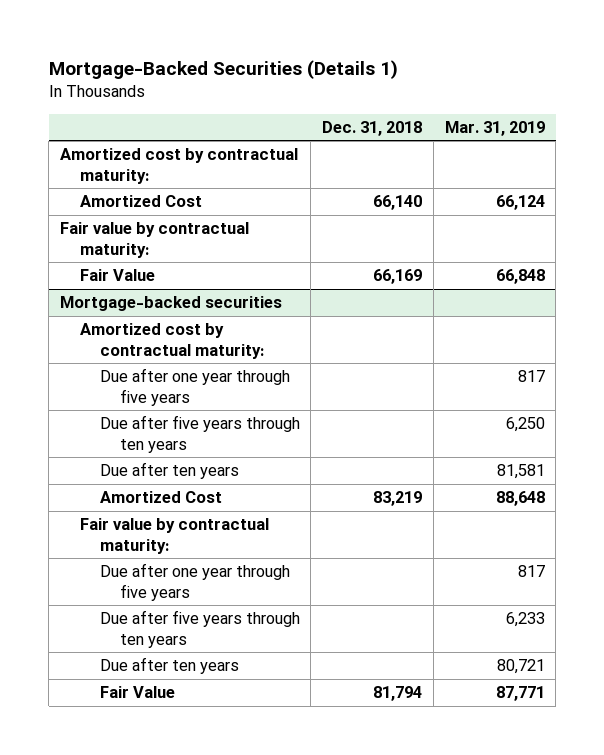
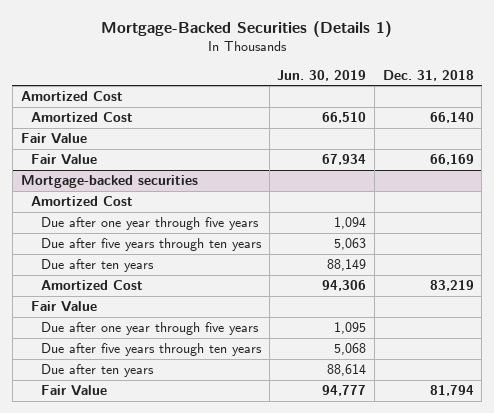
[444,120,545,136] Mar. 31, 2019 -> none
none -> [277,69,367,81] Jun. 30, 2019
[59,148,298,184] Amortized cost by contractual maturity: -> [20,91,123,102] Amortized Cost
[59,222,249,258] Fair value by contractual maturity: -> [20,133,87,145] Fair Value
[79,323,264,359] Amortized cost by contractual maturity: -> [30,196,133,207] Amortized Cost
[79,518,269,554] Fair value by contractual maturity: -> [30,301,97,313] Fair Value

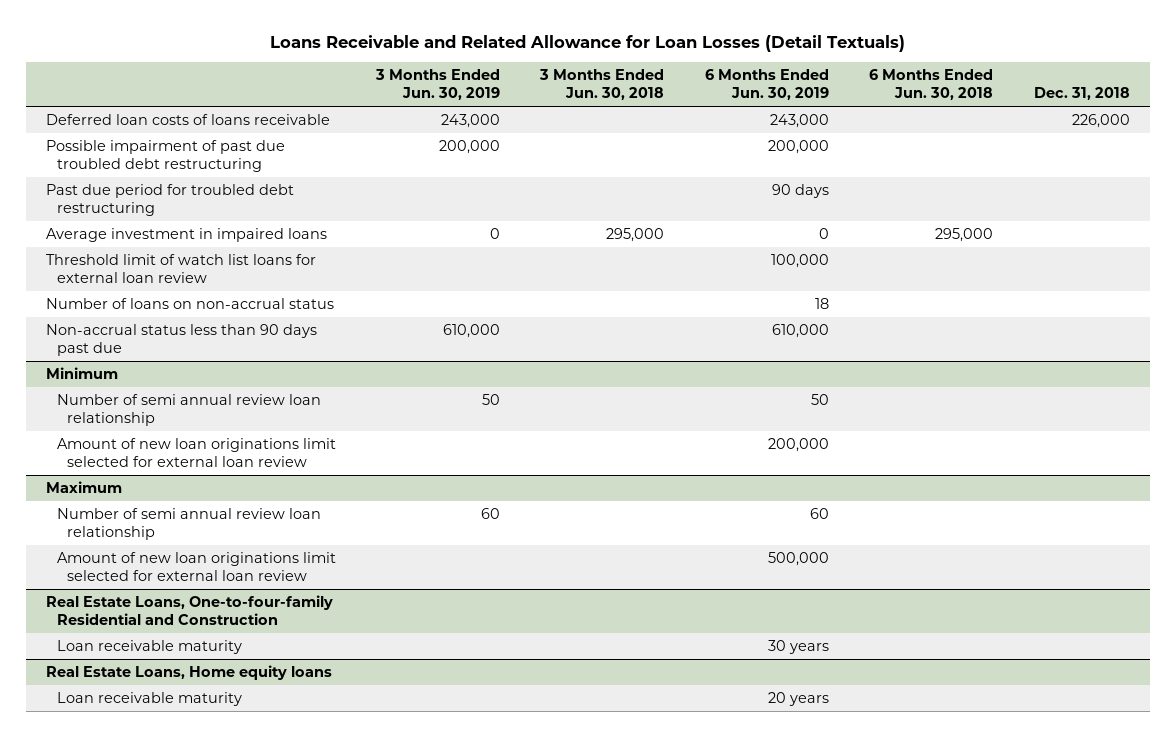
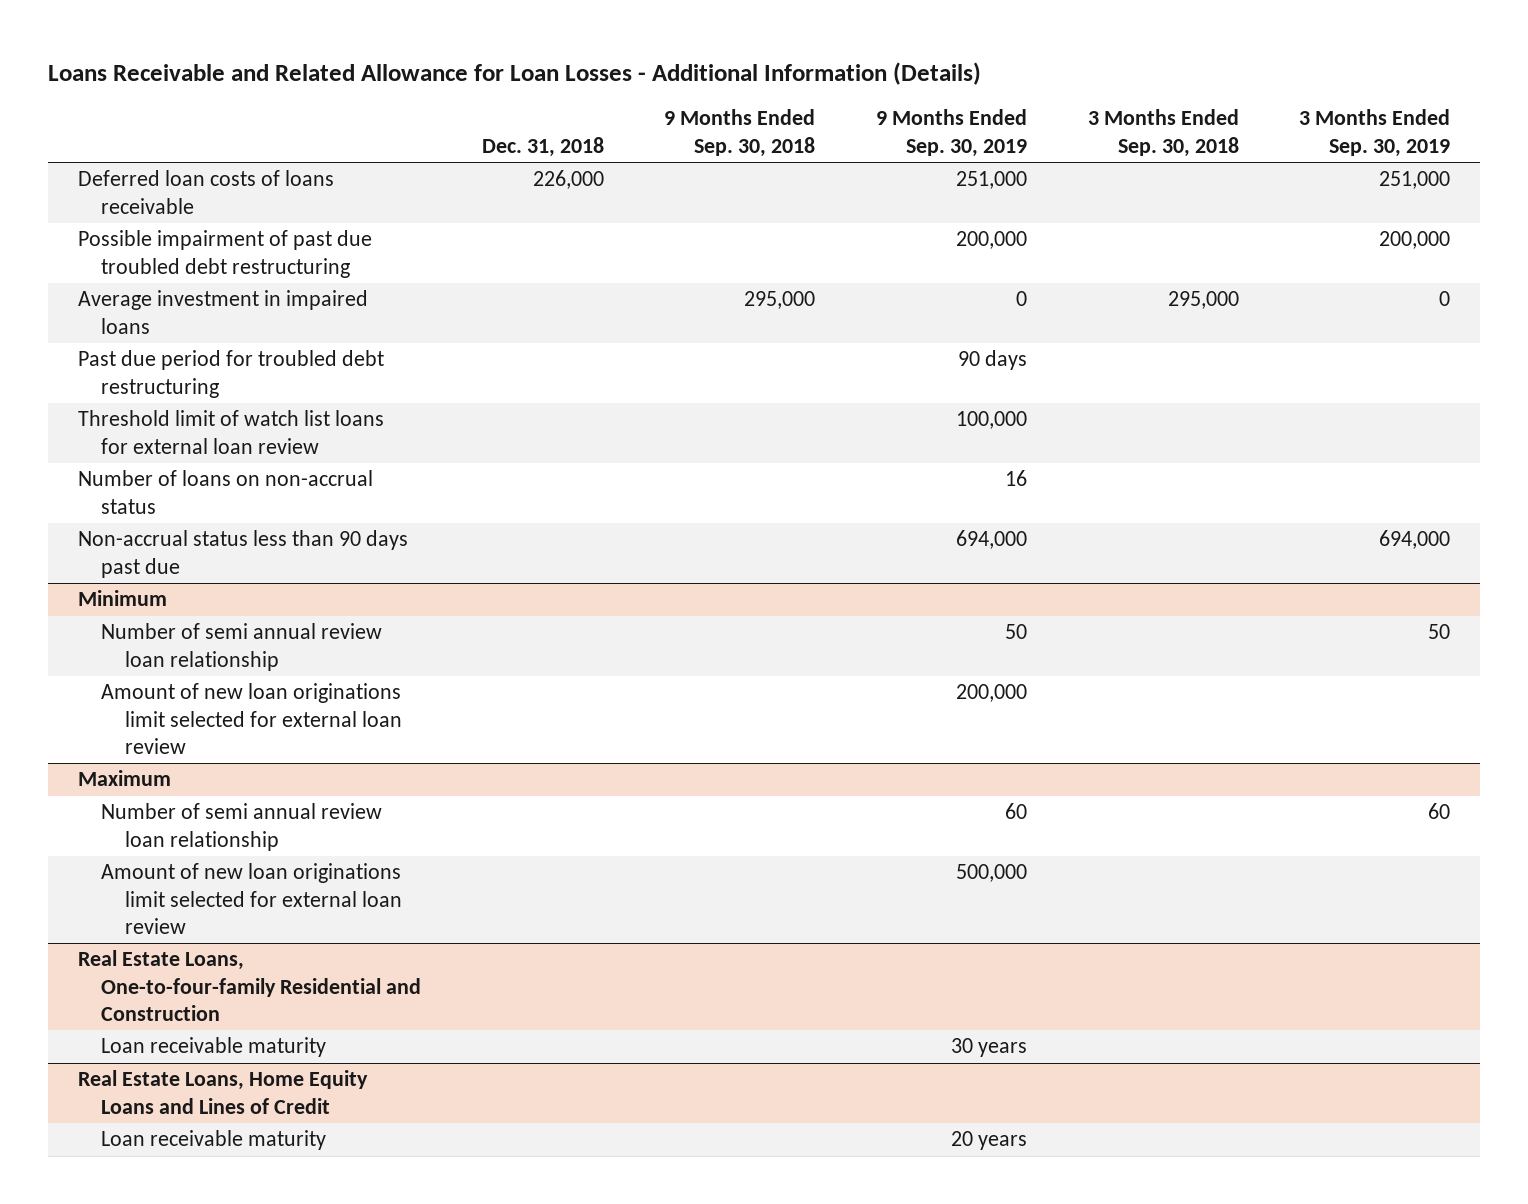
[269,34,905,52] Loans Receivable and Related Allowance for Loan Losses (Detail Textuals) -> [47,61,981,85] Loans Receivable and Related Allowance for Loan Losses - Additional Information (Details)
[374,69,500,101] 3 Months Ended Jun. 30, 2019 -> none
[539,69,665,101] 3 Months Ended Jun. 30, 2018 -> none
[704,69,829,101] 6 Months Ended Jun. 30, 2019 -> none
[869,69,994,101] 6 Months Ended Jun. 30, 2018 -> none
none -> [664,109,816,157] 9 Months Ended Sep. 30, 2018
none -> [876,109,1028,157] 9 Months Ended Sep. 30, 2019
none -> [1087,109,1239,157] 3 Months Ended Sep. 30, 2018
none -> [1299,109,1451,157] 3 Months Ended Sep. 30, 2019
[45,183,294,217] Past due period for troubled debt restructuring -> [78,350,385,398] Past due period for troubled debt restructuring
[45,664,332,680] Real Estate Loans, Home equity loans -> [78,1070,369,1114] Real Estate Loans, Home Equity Loans and Lines of Credit

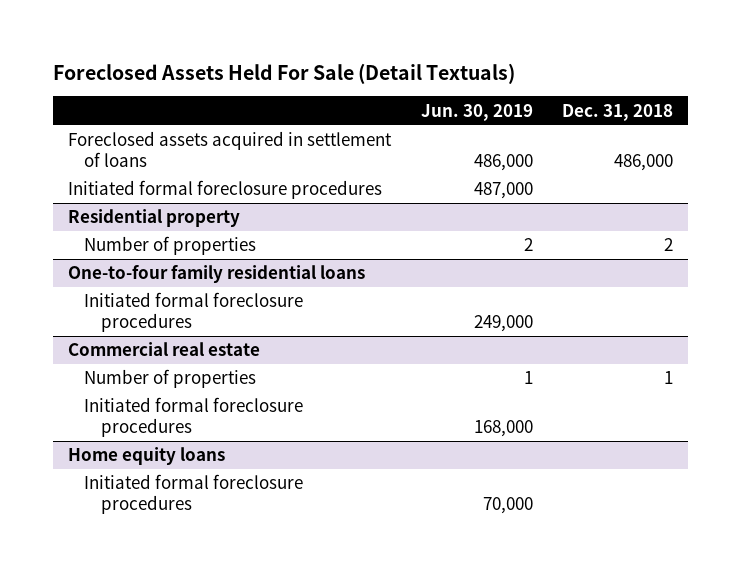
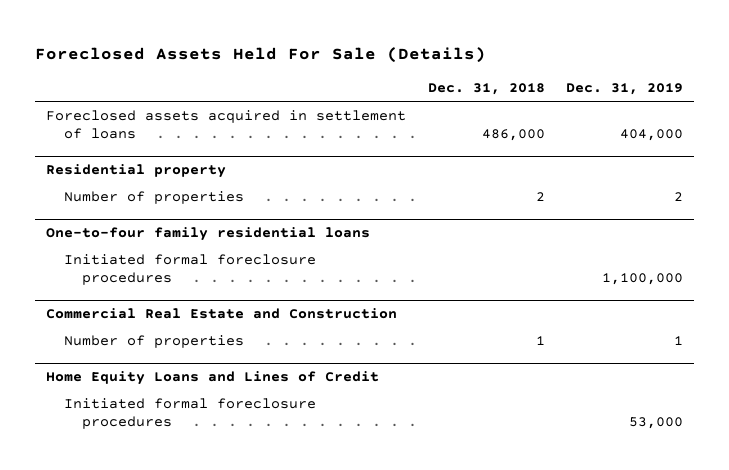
[53,62,516,84] Foreclosed Assets Held For Sale (Detail Textuals) -> [35,46,487,63] Foreclosed Assets Held For Sale (Details)
[420,103,533,121] Jun. 30, 2019 -> none
none -> [566,83,684,96] Dec. 31, 2019
[68,180,383,200] Initiated formal foreclosure procedures -> none
[68,342,261,357] Commercial real estate -> [46,307,398,319] Commercial Real Estate and Construction
[84,397,304,437] Initiated formal foreclosure procedures -> none
[68,447,226,466] Home equity loans -> [46,370,380,385] Home Equity Loans and Lines of Credit

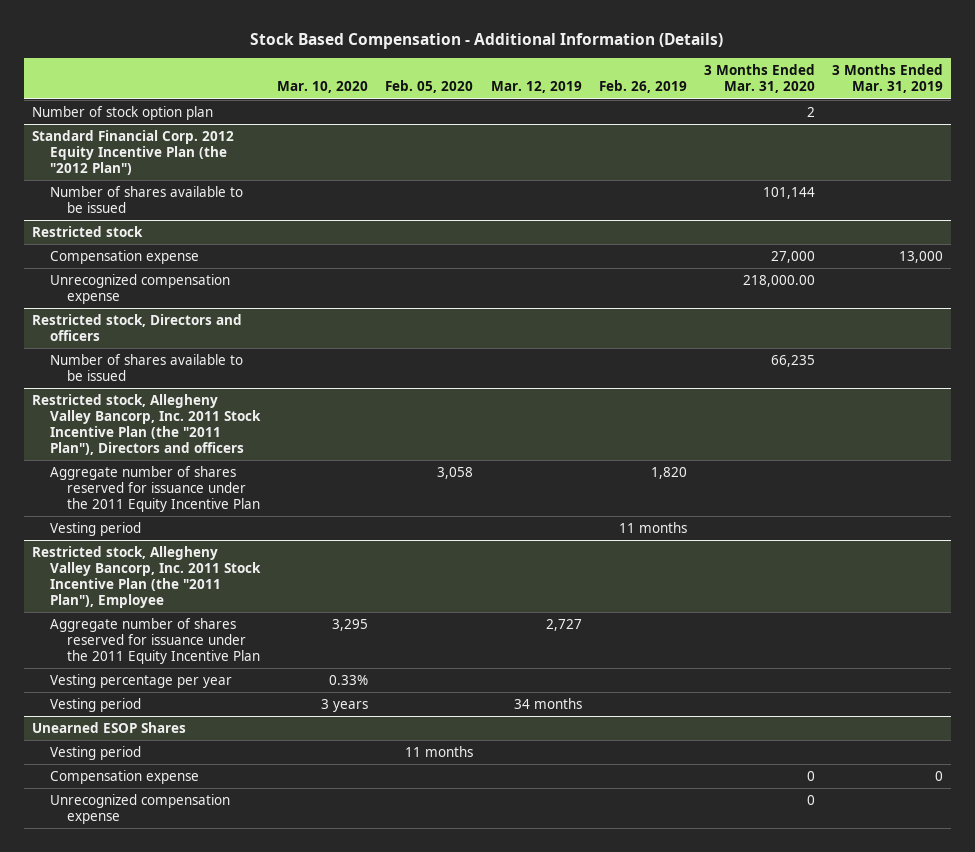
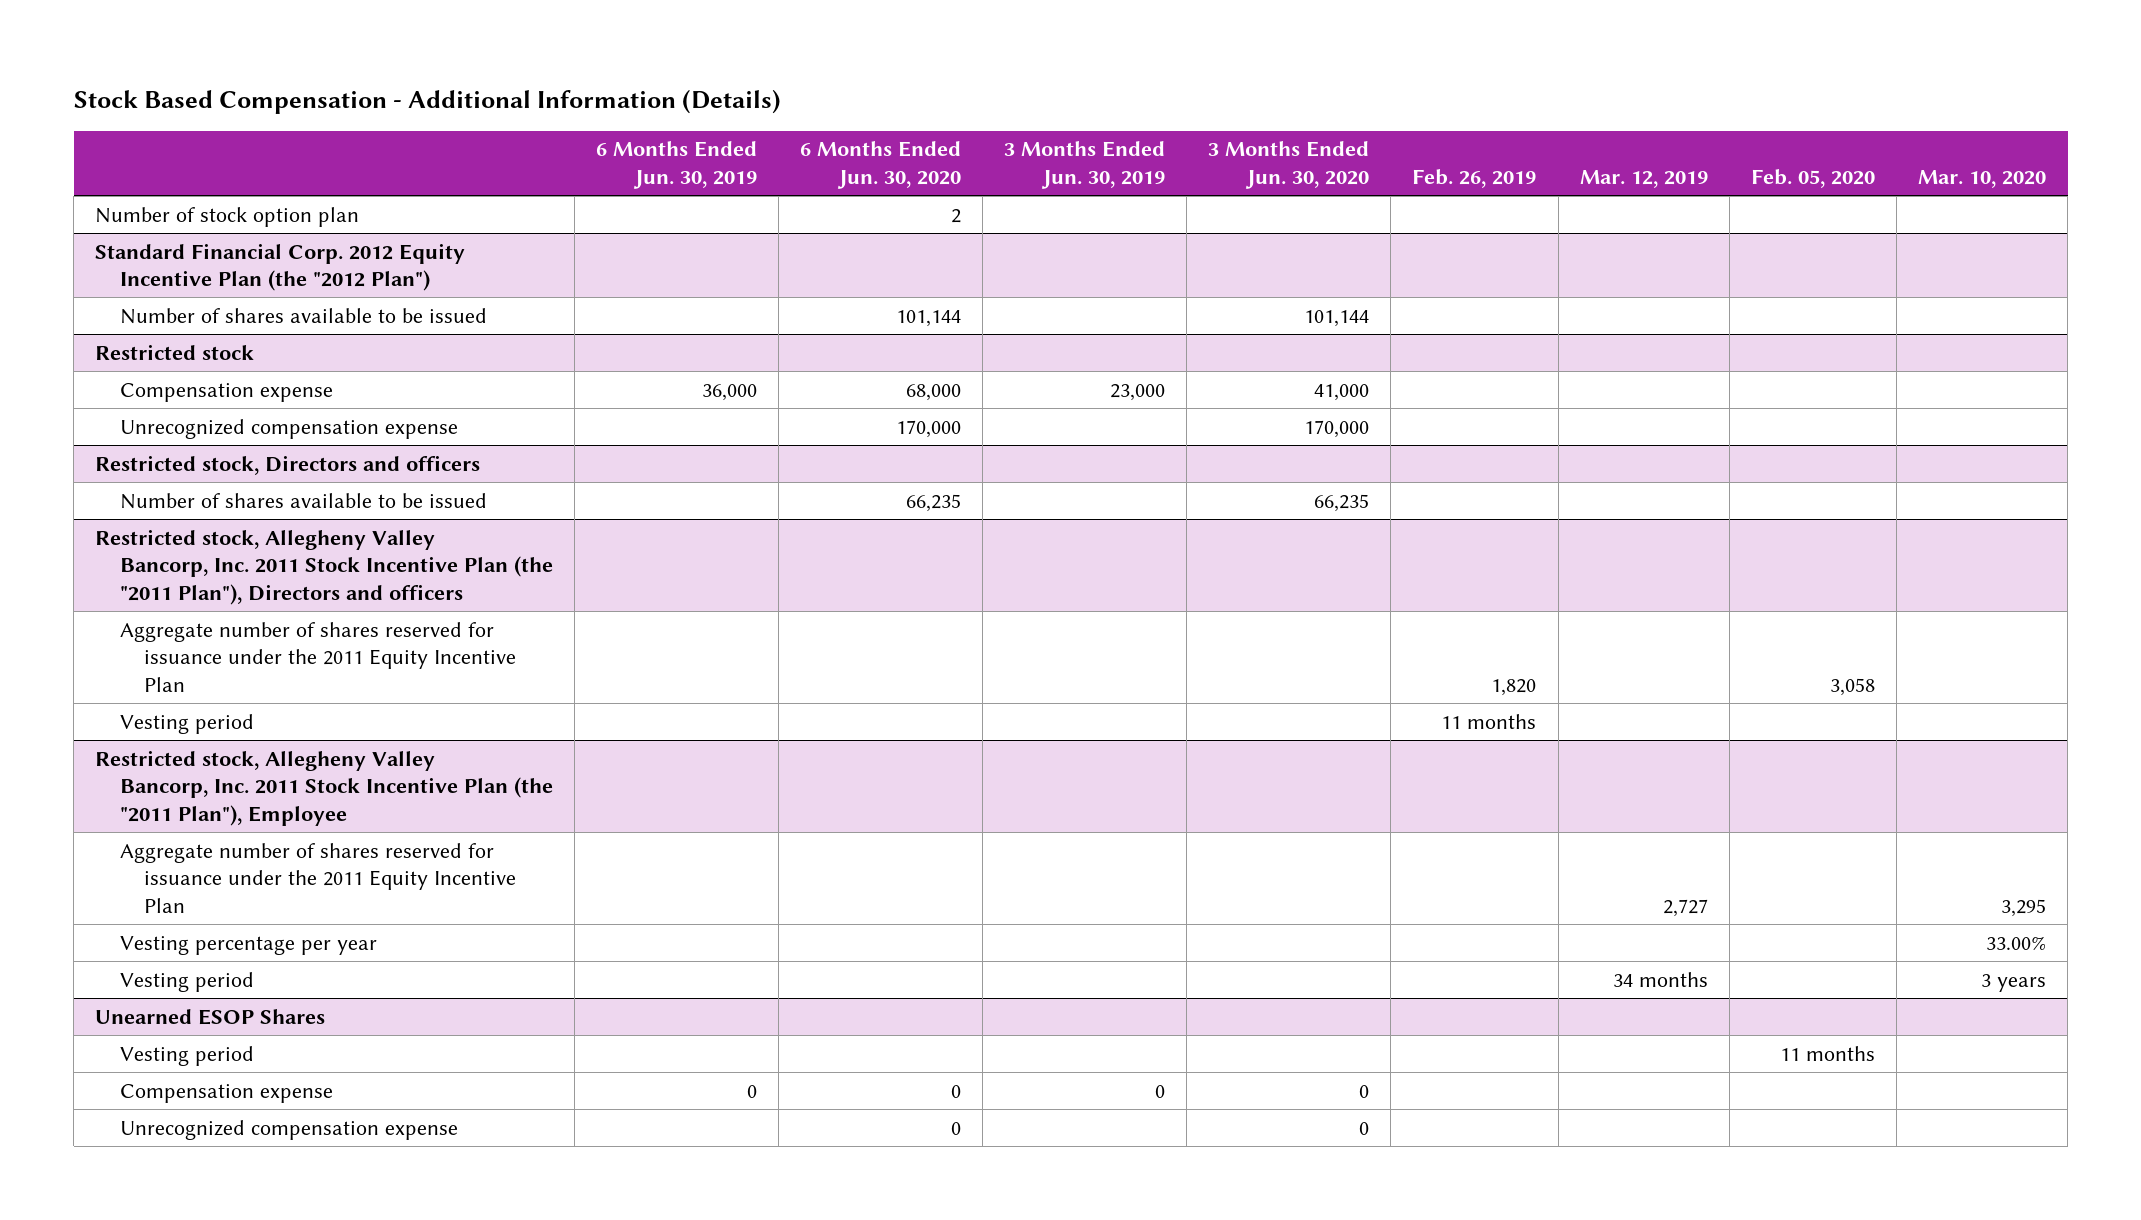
[703,64,815,94] 3 Months Ended Mar. 31, 2020 -> none
[831,64,943,94] 3 Months Ended Mar. 31, 2019 -> none
none -> [595,141,757,189] 6 Months Ended Jun. 30, 2019
none -> [800,141,962,189] 6 Months Ended Jun. 30, 2020
none -> [1004,141,1166,189] 3 Months Ended Jun. 30, 2019
none -> [1208,141,1370,189] 3 Months Ended Jun. 30, 2020
[329,675,369,686] 0.33% -> [1985,935,2046,950] 33.00%

